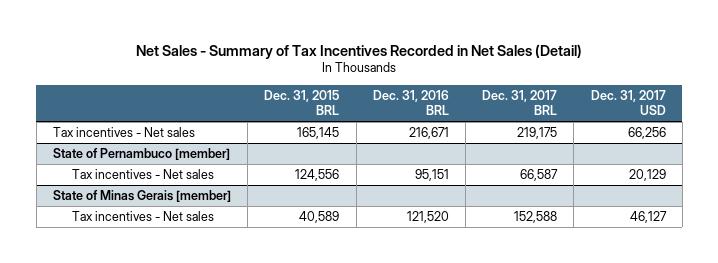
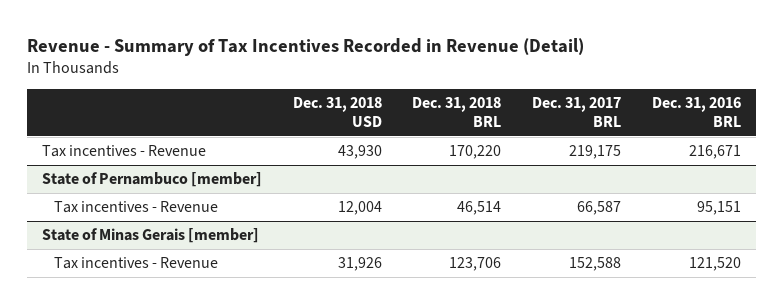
[136,43,583,59] Net Sales - Summary of Tax Incentives Recorded in Net Sales (Detail) -> [26,37,584,56] Revenue - Summary of Tax Incentives Recorded in Revenue (Detail)
[264,89,340,116] Dec. 31, 2015 BRL -> none
[590,89,666,116] Dec. 31, 2017 USD -> none
none -> [292,97,382,127] Dec. 31, 2018 USD
none -> [412,97,502,127] Dec. 31, 2018 BRL
[52,126,195,137] Tax incentives - Net sales -> [42,145,207,158] Tax incentives - Revenue
[72,168,215,179] Tax incentives - Net sales -> [54,201,219,214] Tax incentives - Revenue
[72,210,215,221] Tax incentives - Net sales -> [54,257,219,270] Tax incentives - Revenue

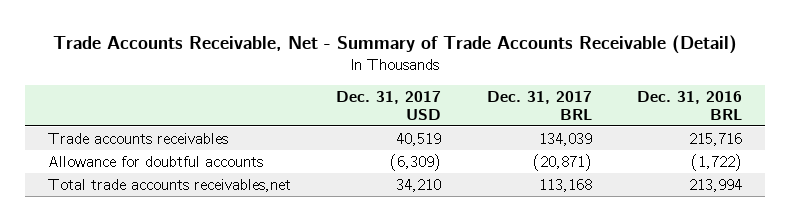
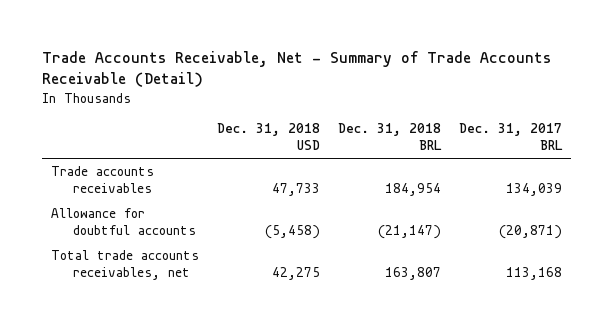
[336,90,442,120] Dec. 31, 2017 USD -> none
[637,90,743,120] Dec. 31, 2016 BRL -> none
none -> [217,123,321,151] Dec. 31, 2018 USD
none -> [337,123,442,151] Dec. 31, 2018 BRL
[47,178,291,192] Total trade accounts receivables,net -> [51,250,200,281] Total trade accounts receivables, net

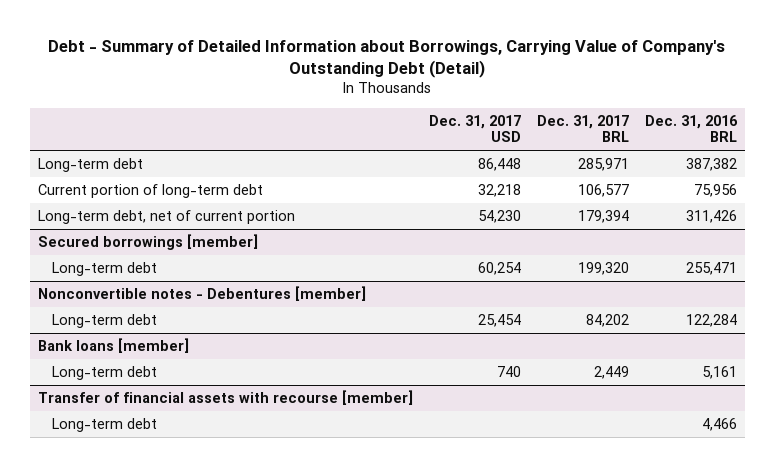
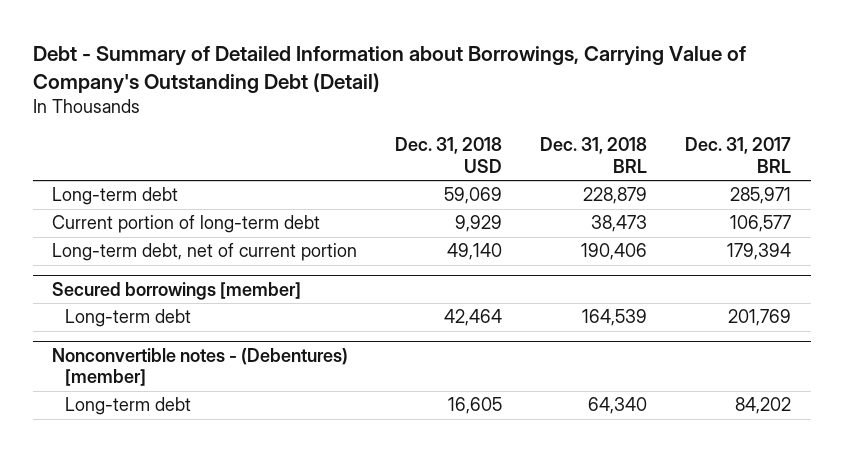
[428,114,521,143] Dec. 31, 2017 USD -> none
[644,114,738,143] Dec. 31, 2016 BRL -> none
none -> [395,137,503,173] Dec. 31, 2018 USD
none -> [540,137,648,173] Dec. 31, 2018 BRL
[577,262,629,276] 199,320 -> [728,309,792,327] 201,769
[37,286,366,302] Nonconvertible notes - Debentures [member] -> [52,348,349,387] Nonconvertible notes - (Debentures) [member]
[37,338,189,354] Bank loans [member] -> none
[52,366,158,381] Long-term debt -> none
[37,390,413,406] Transfer of financial assets with recourse [member] -> none
[52,418,158,433] Long-term debt -> none

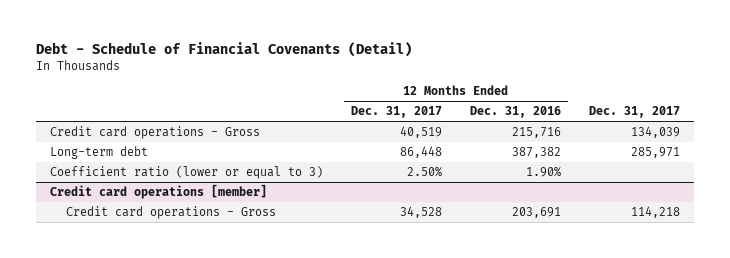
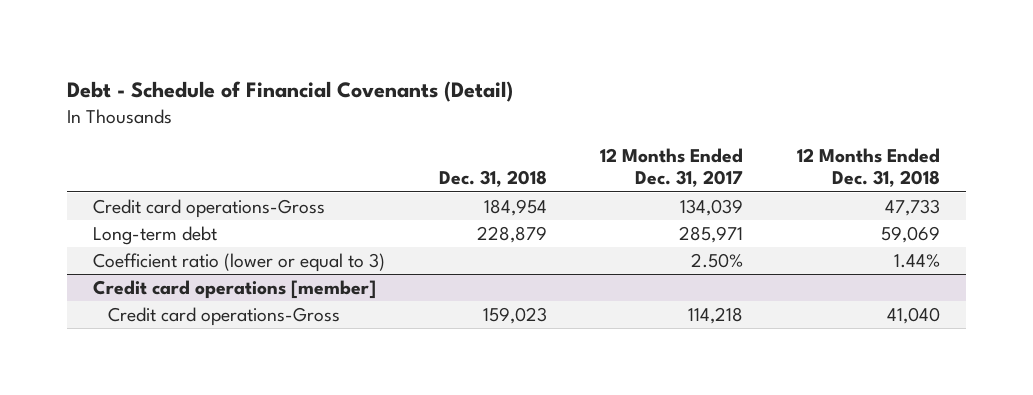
[470,106,562,119] Dec. 31, 2016 -> none
[589,106,681,119] Dec. 31, 2017 -> none
none -> [438,170,547,188] Dec. 31, 2018
none -> [796,148,940,188] 12 Months Ended Dec. 31, 2018
[49,126,260,140] Credit card operations - Gross -> [93,199,326,219] Credit card operations-Gross
[399,126,442,139] 40,519 -> [680,199,744,217] 134,039
[399,146,442,159] 86,448 -> [679,226,744,244] 285,971
[66,206,277,220] Credit card operations - Gross -> [108,307,341,327] Credit card operations-Gross
[399,206,442,219] 34,528 -> [688,307,744,325] 114,218

